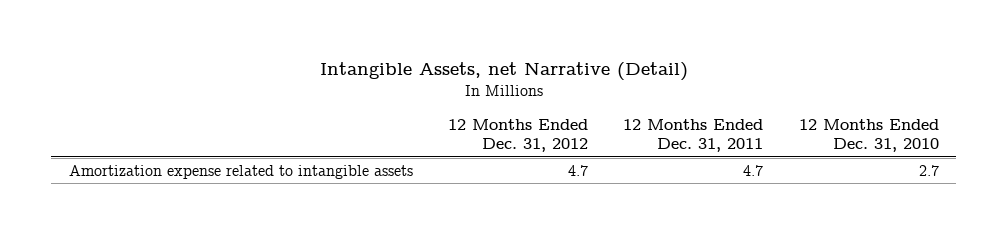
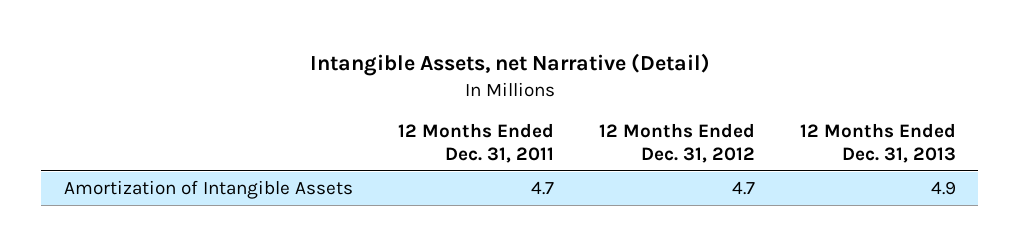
[798,119,939,153] 12 Months Ended Dec. 31, 2010 -> none
none -> [799,122,956,164] 12 Months Ended Dec. 31, 2013
[68,165,413,180] Amortization expense related to intangible assets -> [63,180,353,200] Amortization of Intangible Assets

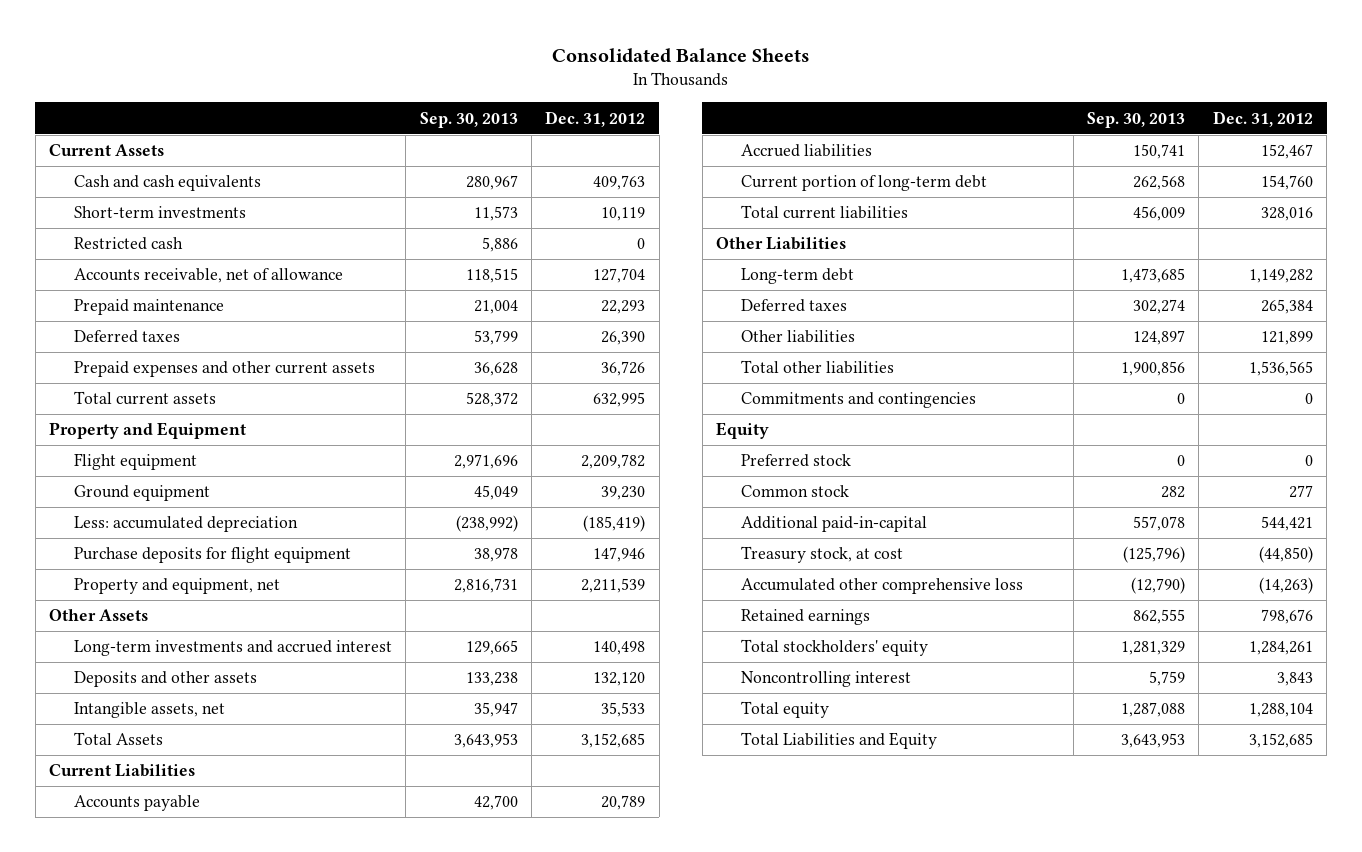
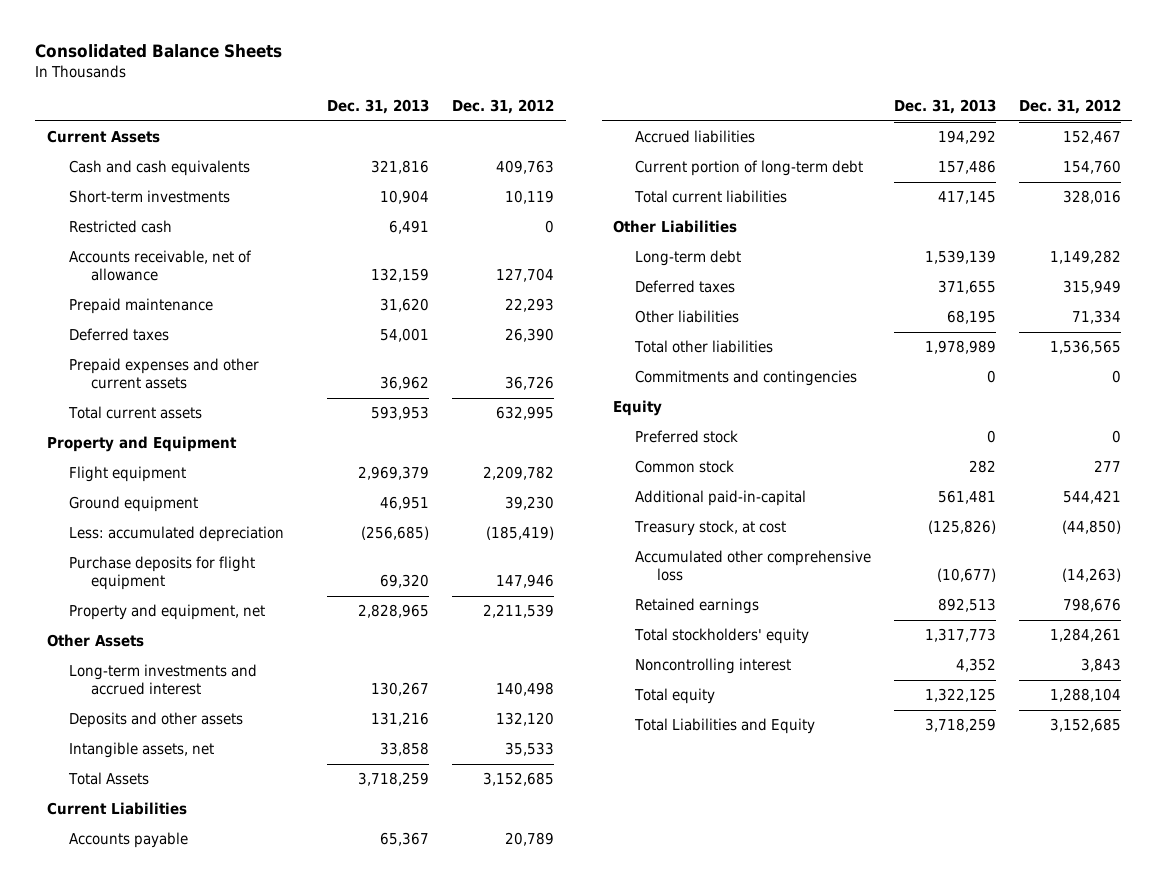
[419,111,518,128] Sep. 30, 2013 -> none
none -> [327,99,430,115] Dec. 31, 2013
[1260,299,1313,315] 265,384 -> [1062,280,1121,295] 315,949
[1260,331,1313,346] 121,899 -> [1071,310,1121,325] 71,334

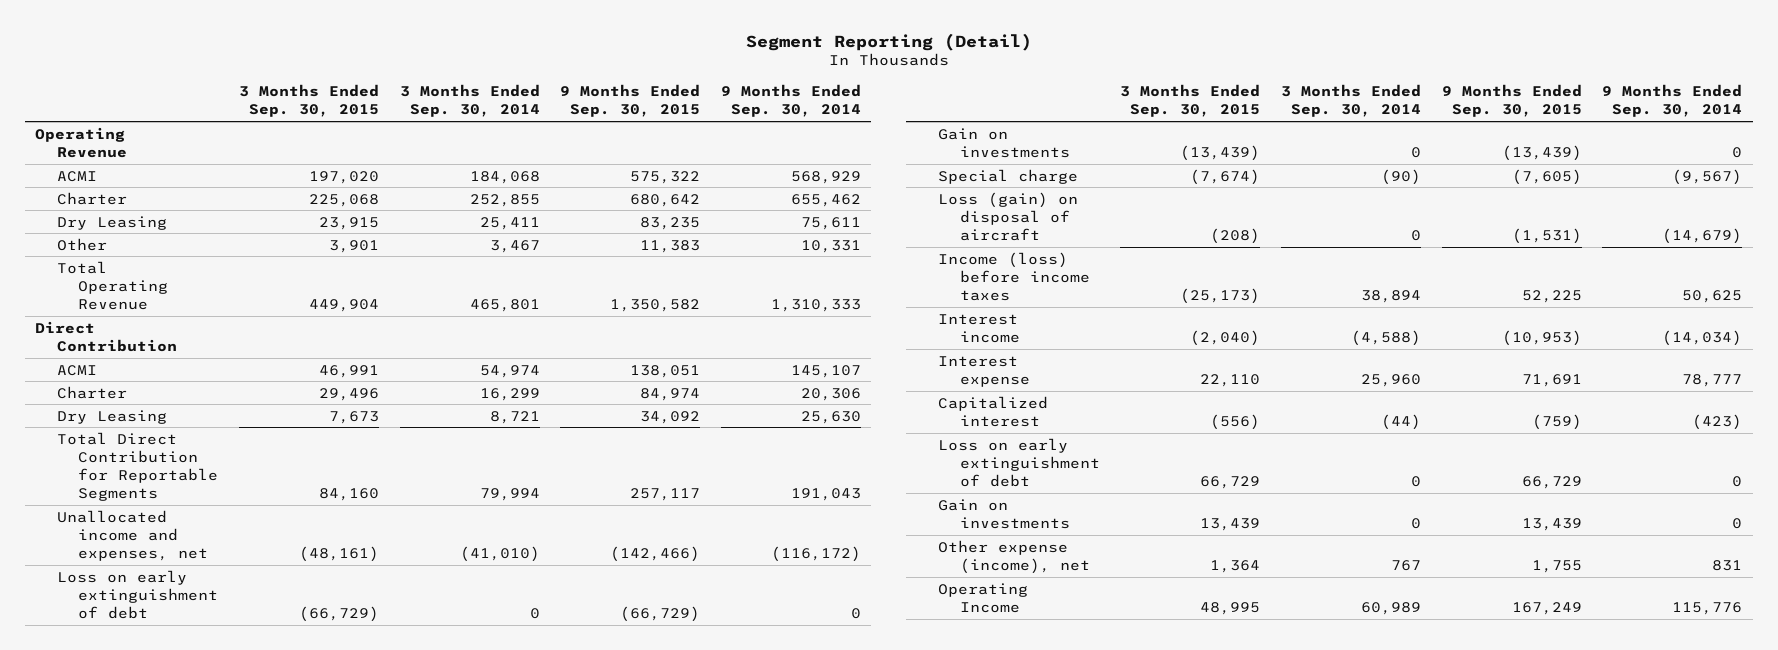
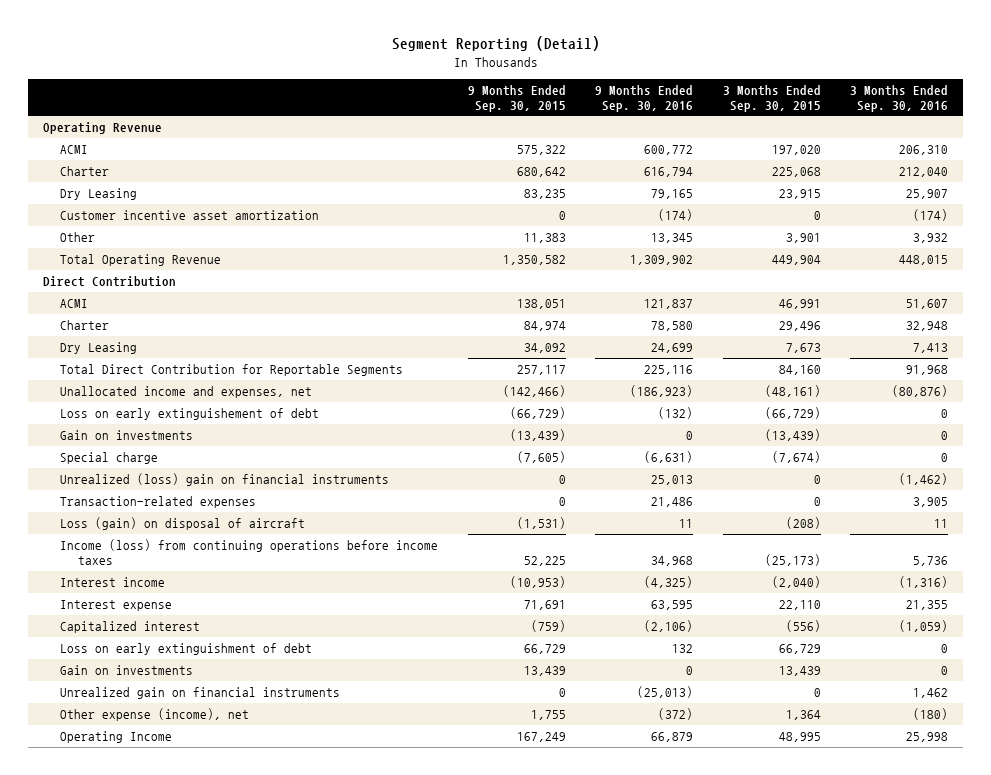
[399,84,540,118] 3 Months Ended Sep. 30, 2014 -> none
[720,84,861,118] 9 Months Ended Sep. 30, 2014 -> none
none -> [595,84,694,112] 9 Months Ended Sep. 30, 2016
none -> [850,84,949,112] 3 Months Ended Sep. 30, 2016
none -> [60,210,320,221] Customer incentive asset amortization
[56,569,219,619] Loss on early extinguishment of debt -> [60,408,320,421] Loss on early extinguishement of debt
none -> [60,473,390,487] Unrealized (loss) gain on financial instruments
none -> [60,496,257,509] Transaction-related expenses
[938,251,1090,301] Income (loss) before income taxes -> [60,539,439,565] Income (loss) from continuing operations before income taxes
none -> [60,687,341,700] Unrealized gain on financial instruments

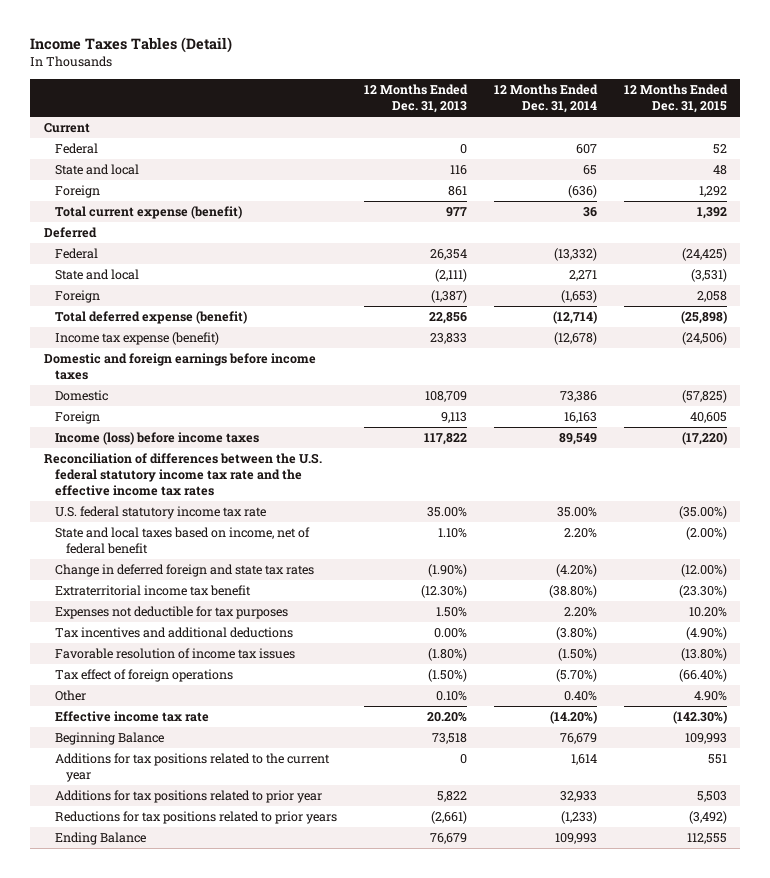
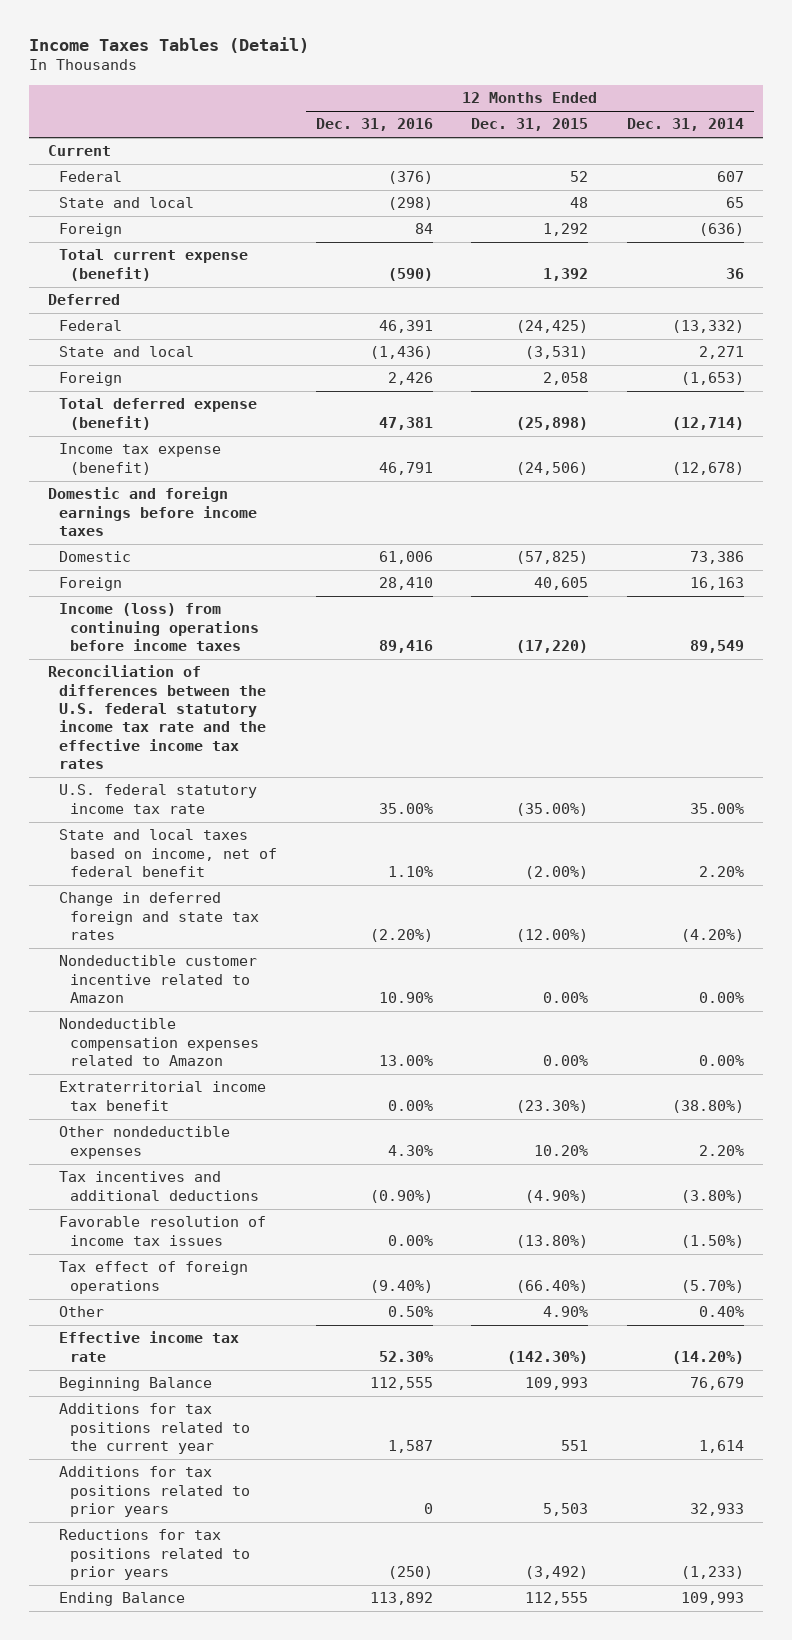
[363,83,468,114] 12 Months Ended Dec. 31, 2013 -> none
none -> [315,118,433,132] Dec. 31, 2016
[54,432,259,446] Income (loss) before income taxes -> [59,603,260,652] Income (loss) from continuing operations before income taxes
none -> [59,955,258,1004] Nondeductible customer incentive related to Amazon
none -> [59,1018,260,1067] Nondeductible compensation expenses related to Amazon
[54,606,288,620] Expenses not deductible for tax purposes -> [59,1126,231,1159] Other nondeductible expenses
[54,790,322,804] Additions for tax positions related to prior year -> [59,1466,251,1518] Additions for tax positions related to prior years

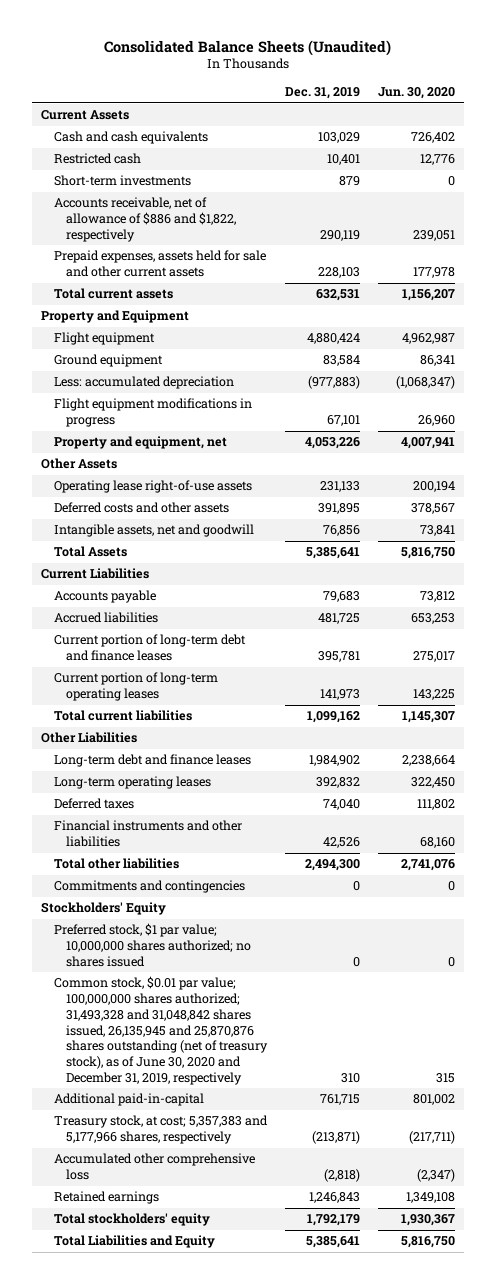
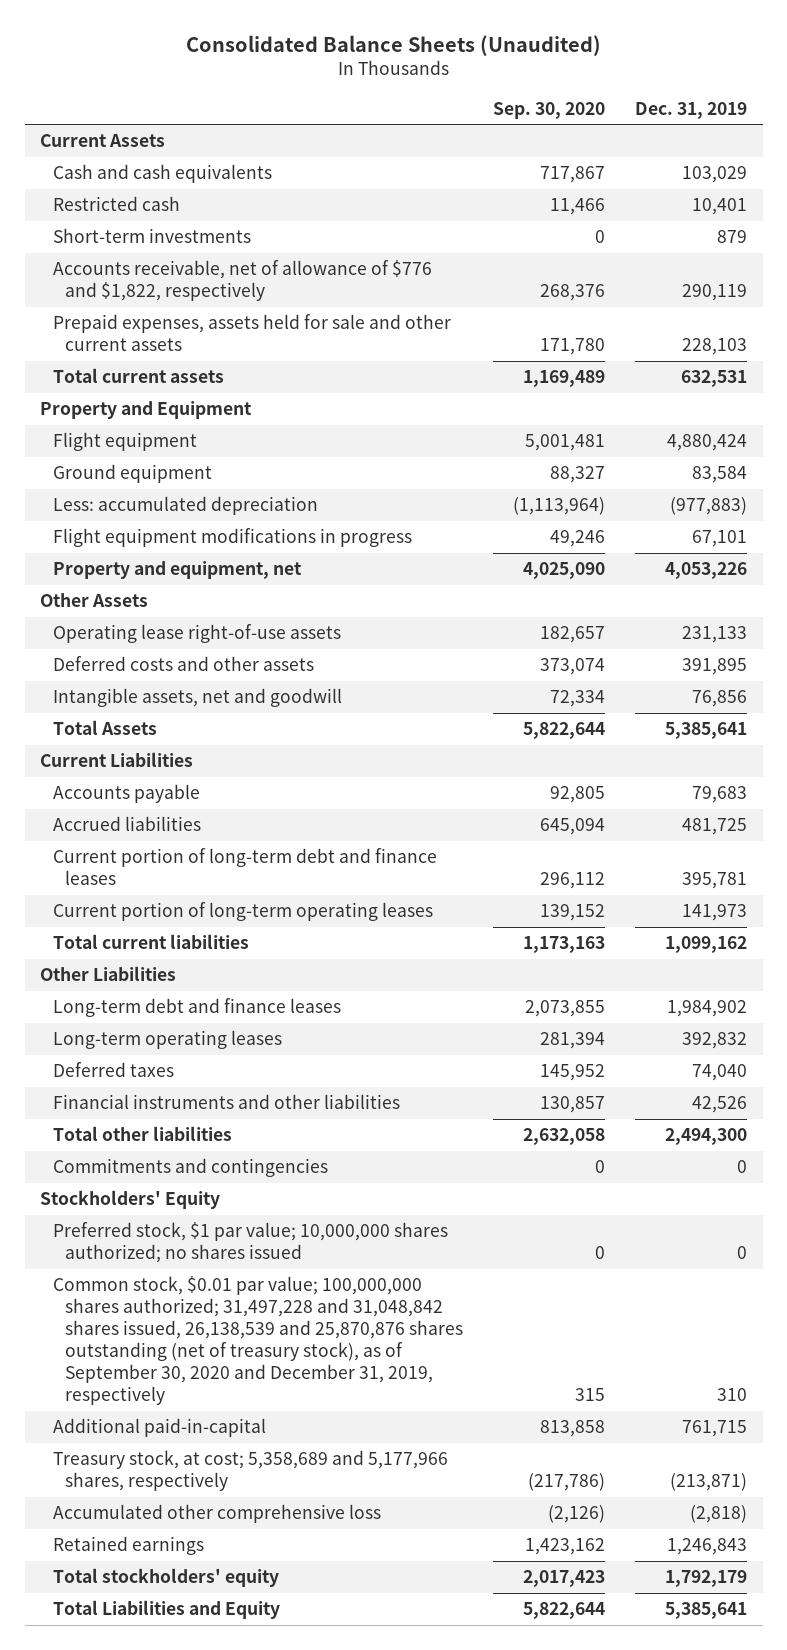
[378,87,456,100] Jun. 30, 2020 -> none
none -> [493,102,606,120] Sep. 30, 2020
[53,197,237,242] Accounts receivable, net of allowance of $886 and $1,822, respectively -> [52,260,432,302] Accounts receivable, net of allowance of $776 and $1,822, respectively
[53,976,269,1086] Common stock, $0.01 par value; 100,000,000 shares authorized; 31,493,328 and 31,048,842 shares issued, 26,135,945 and 25,870,876 shares outstanding (net of treasury stock), as of June 30, 2020 and December 31, 2019, respectively -> [52,1276,464,1406] Common stock, $0.01 par value; 100,000,000 shares authorized; 31,497,228 and 31,048,842 shares issued, 26,138,539 and 25,870,876 shares outstanding (net of treasury stock), as of September 30, 2020 and December 31, 2019, respectively
[53,1115,268,1145] Treasury stock, at cost; 5,357,383 and 5,177,966 shares, respectively -> [52,1450,448,1492] Treasury stock, at cost; 5,358,689 and 5,177,966 shares, respectively

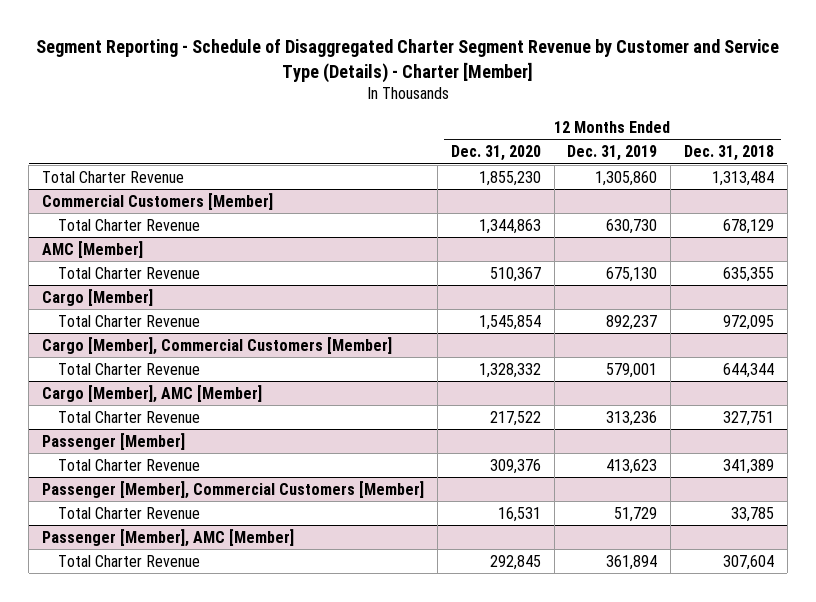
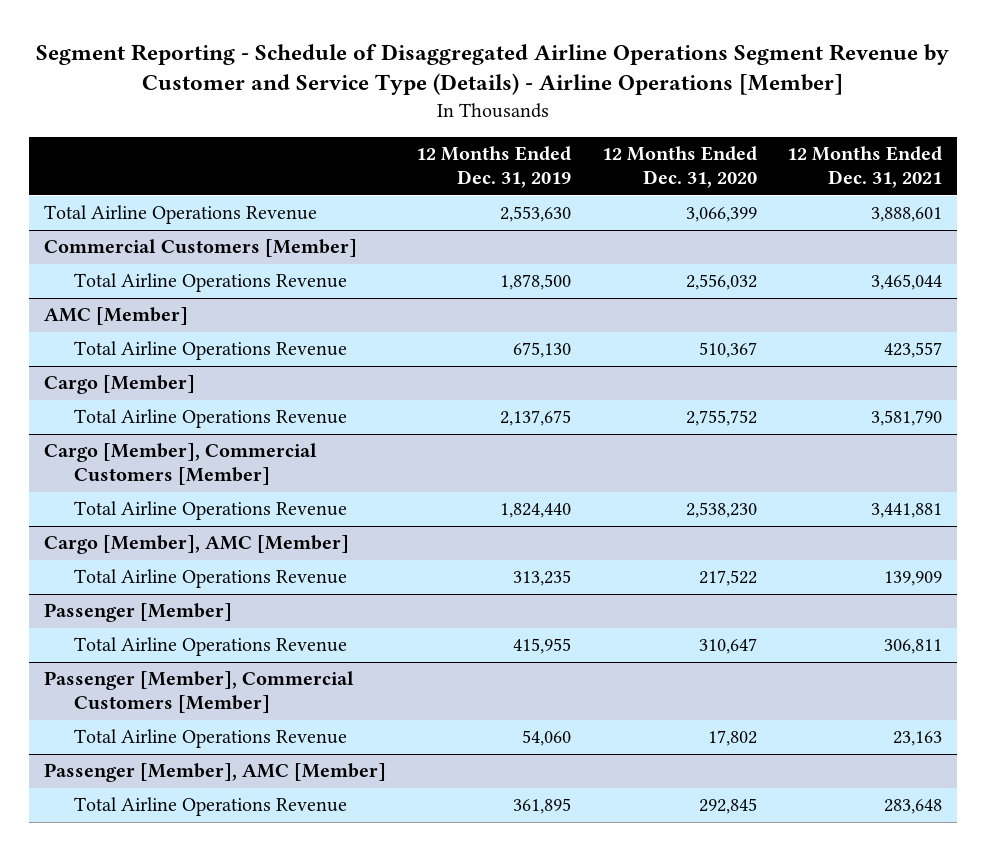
[36,39,780,83] Segment Reporting - Schedule of Disaggregated Charter Segment Revenue by Customer and Service Type (Details) - Charter [Member] -> [35,43,949,96] Segment Reporting - Schedule of Disaggregated Airline Operations Segment Revenue by Customer and Service Type (Details) - Airline Operations [Member]
[684,145,775,162] Dec. 31, 2018 -> none
none -> [786,146,942,189] 12 Months Ended Dec. 31, 2021
[42,170,185,183] Total Charter Revenue -> [43,205,317,225] Total Airline Operations Revenue
[478,170,541,186] 1,855,230 -> [685,207,757,223] 3,066,399
[595,170,658,186] 1,305,860 -> [500,206,572,223] 2,553,630
[57,218,200,231] Total Charter Revenue -> [73,273,347,293] Total Airline Operations Revenue
[478,218,541,234] 1,344,863 -> [685,274,757,291] 2,556,032
[606,218,658,234] 630,730 -> [500,274,572,291] 1,878,500
[57,266,200,279] Total Charter Revenue -> [73,341,347,361] Total Airline Operations Revenue
[57,314,200,327] Total Charter Revenue -> [73,409,347,429] Total Airline Operations Revenue
[478,314,541,330] 1,545,854 -> [685,410,757,427] 2,755,752
[606,314,658,330] 892,237 -> [500,410,572,427] 2,137,675
[57,362,200,375] Total Charter Revenue -> [73,501,347,521] Total Airline Operations Revenue
[478,362,541,378] 1,328,332 -> [685,502,757,519] 2,538,230
[606,362,658,378] 579,001 -> [500,503,572,519] 1,824,440
[57,410,200,423] Total Charter Revenue -> [73,569,347,589] Total Airline Operations Revenue
[606,410,658,426] 313,236 -> [513,570,572,587] 313,235
[57,458,200,471] Total Charter Revenue -> [73,637,347,657] Total Airline Operations Revenue
[489,458,541,474] 309,376 -> [698,638,757,655] 310,647
[606,458,658,474] 413,623 -> [513,638,572,655] 415,955
[57,506,200,519] Total Charter Revenue -> [73,729,347,749] Total Airline Operations Revenue
[497,506,541,522] 16,531 -> [707,730,757,747] 17,802
[614,506,658,522] 51,729 -> [522,730,572,747] 54,060
[57,554,200,567] Total Charter Revenue -> [73,797,347,817] Total Airline Operations Revenue
[606,554,658,570] 361,894 -> [513,798,572,815] 361,895

